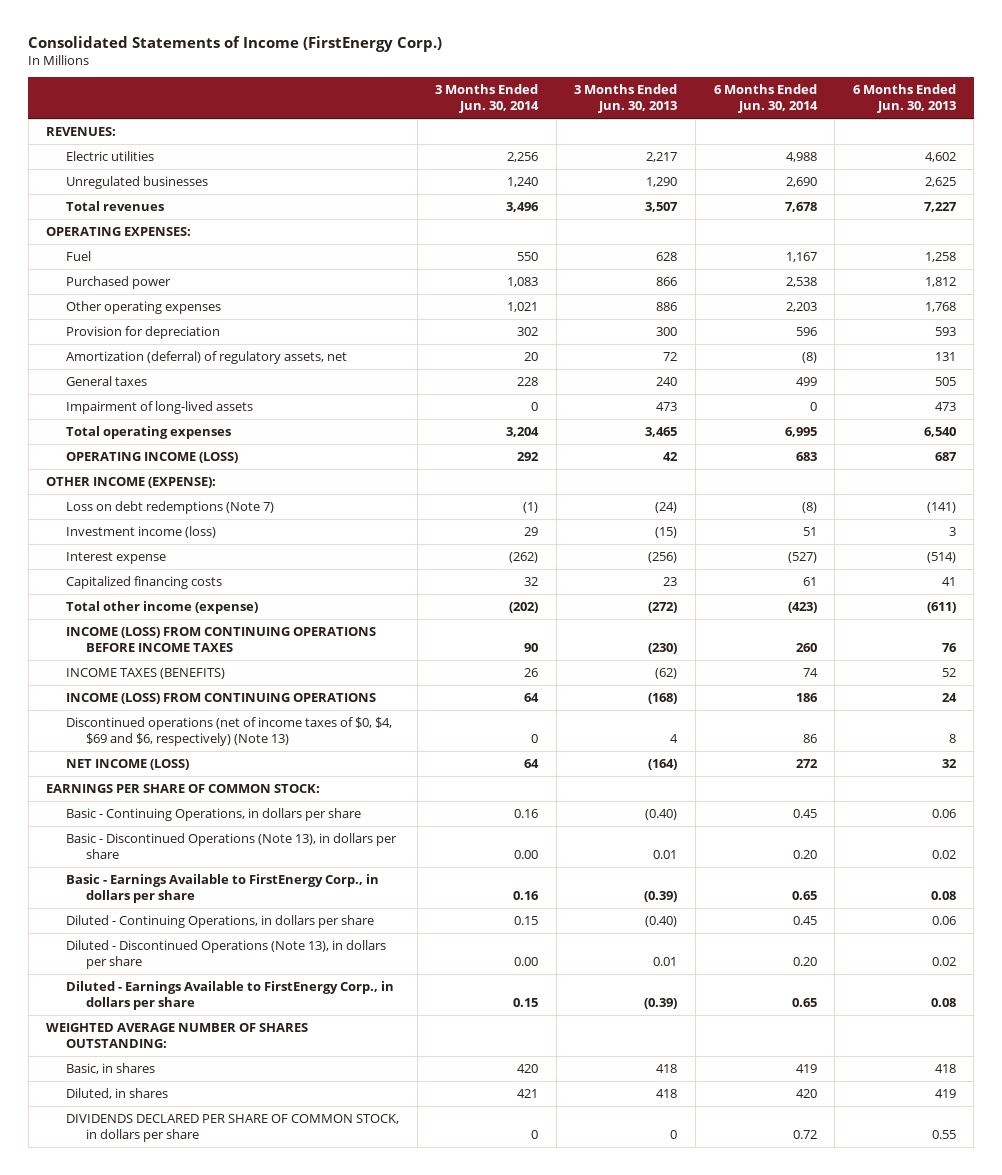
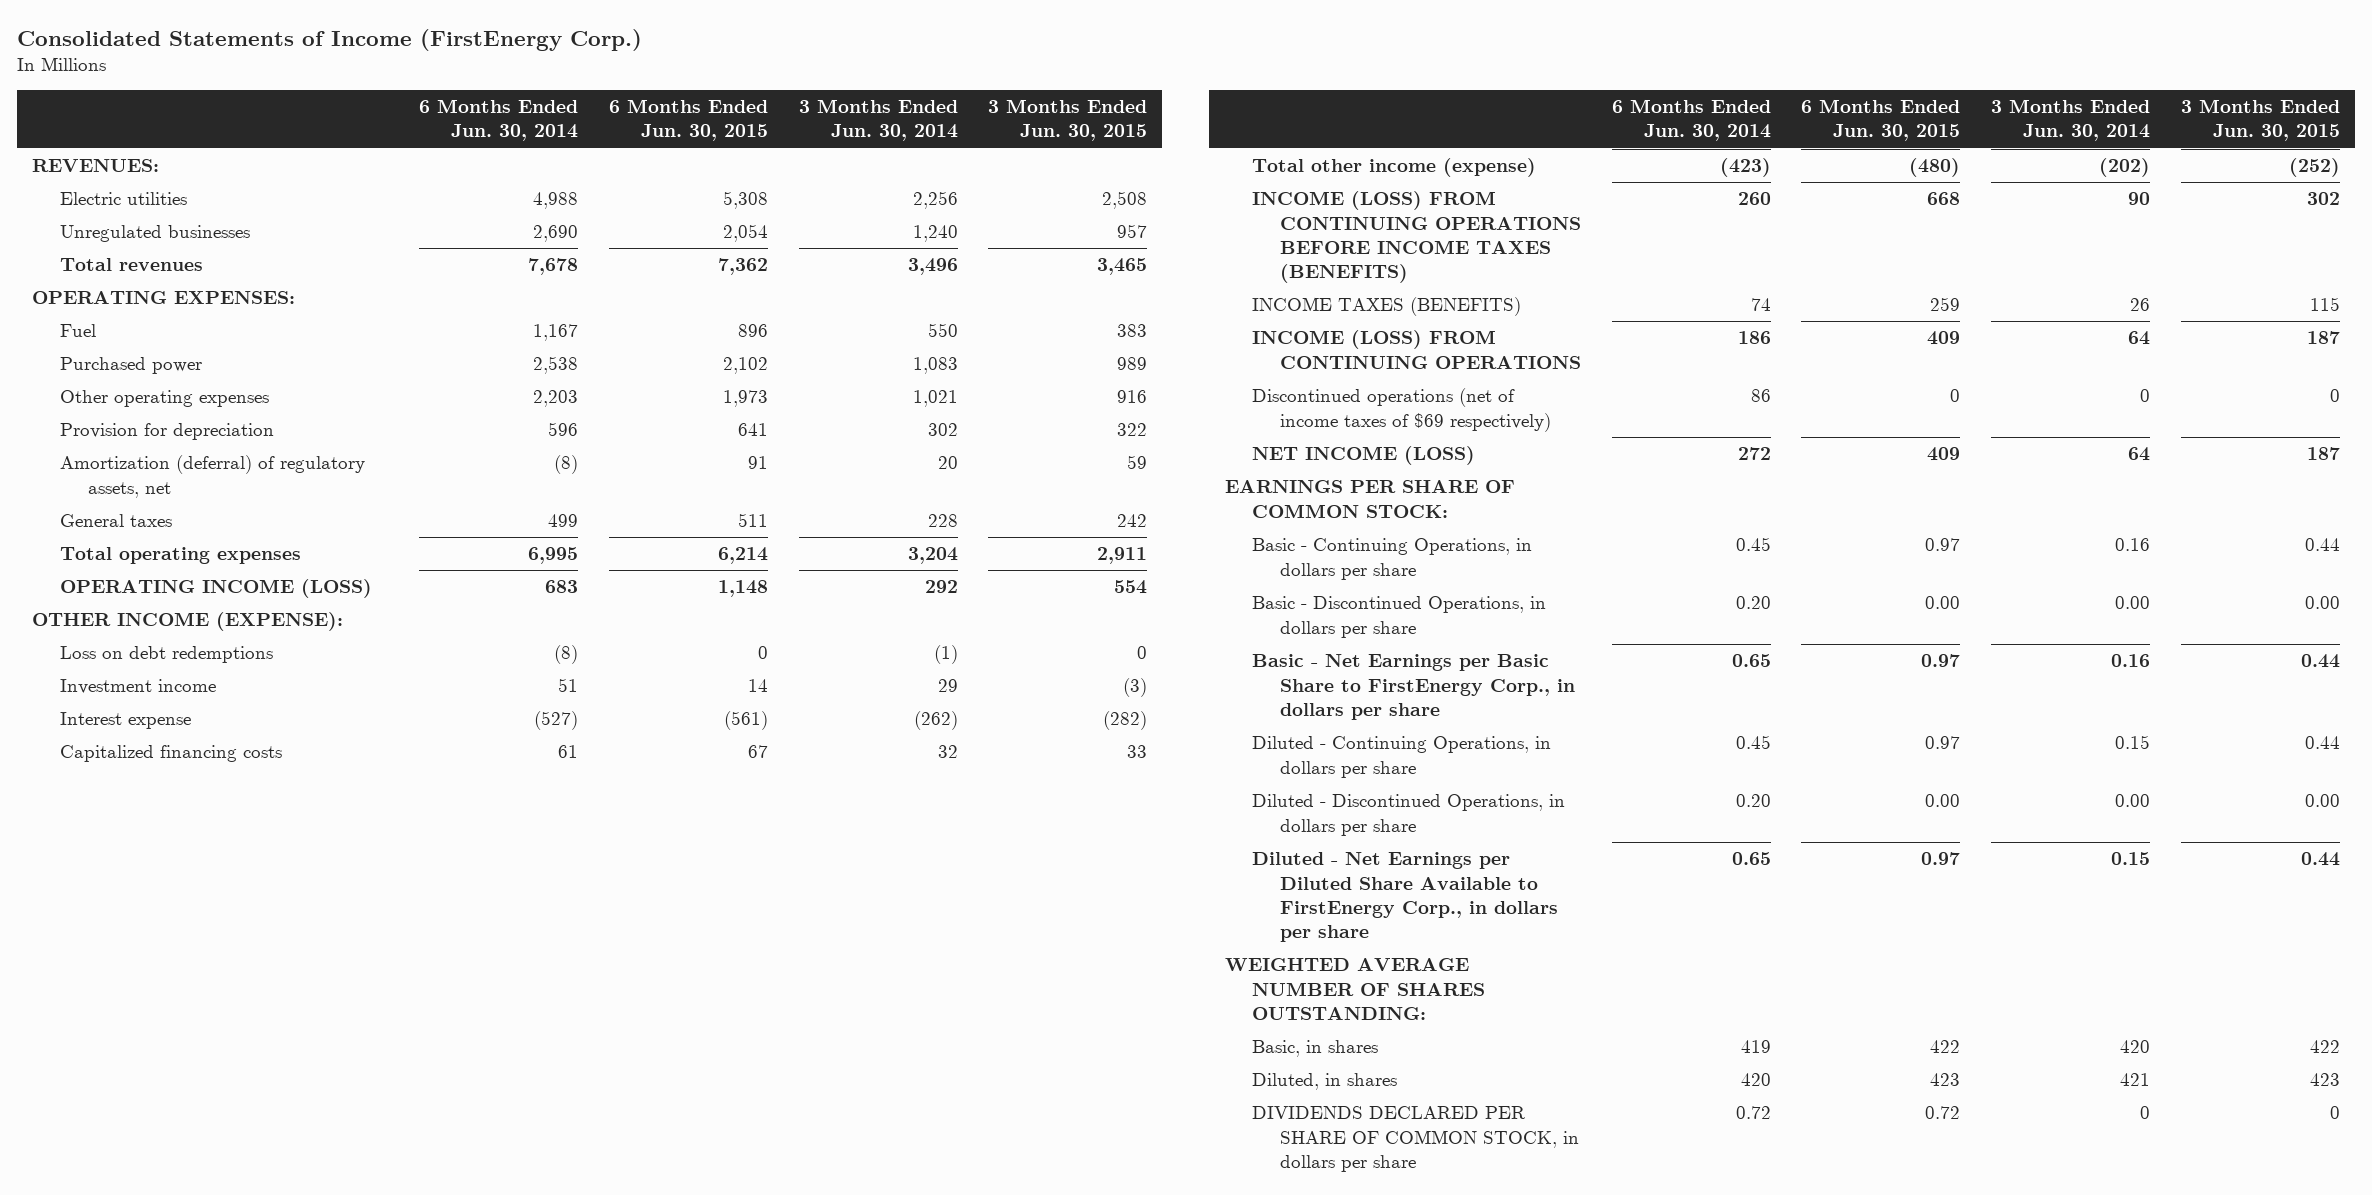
[574,84,678,114] 3 Months Ended Jun. 30, 2013 -> none
[852,84,956,114] 6 Months Ended Jun. 30, 2013 -> none
none -> [608,99,768,142] 6 Months Ended Jun. 30, 2015
none -> [988,99,1148,142] 3 Months Ended Jun. 30, 2015
[65,401,253,415] Impairment of long-lived assets -> none
[65,501,274,515] Loss on debt redemptions (Note 7) -> [59,646,273,664] Loss on debt redemptions
[65,526,216,539] Investment income (loss) -> [59,679,216,695] Investment income
[65,627,376,653] INCOME (LOSS) FROM CONTINUING OPERATIONS BEFORE INCOME TAXES -> [1252,191,1582,284] INCOME (LOSS) FROM CONTINUING OPERATIONS BEFORE INCOME TAXES (BENEFITS)
[65,717,392,747] Discontinued operations (net of income taxes of $0, $4, $69 and $6, respectively) (Note 13) -> [1252,388,1552,432] Discontinued operations (net of income taxes of $69 respectively)
[65,833,397,860] Basic - Discontinued Operations (Note 13), in dollars per share -> [1252,596,1547,638] Basic - Discontinued Operations, in dollars per share
[65,874,379,904] Basic - Earnings Available to FirstEnergy Corp., in dollars per share -> [1252,654,1576,720] Basic - Net Earnings per Basic Share to FirstEnergy Corp., in dollars per share
[65,940,386,970] Diluted - Discontinued Operations (Note 13), in dollars per share -> [1252,794,1566,836] Diluted - Discontinued Operations, in dollars per share
[65,981,394,1011] Diluted - Earnings Available to FirstEnergy Corp., in dollars per share -> [1252,852,1559,943] Diluted - Net Earnings per Diluted Share Available to FirstEnergy Corp., in dollars per share

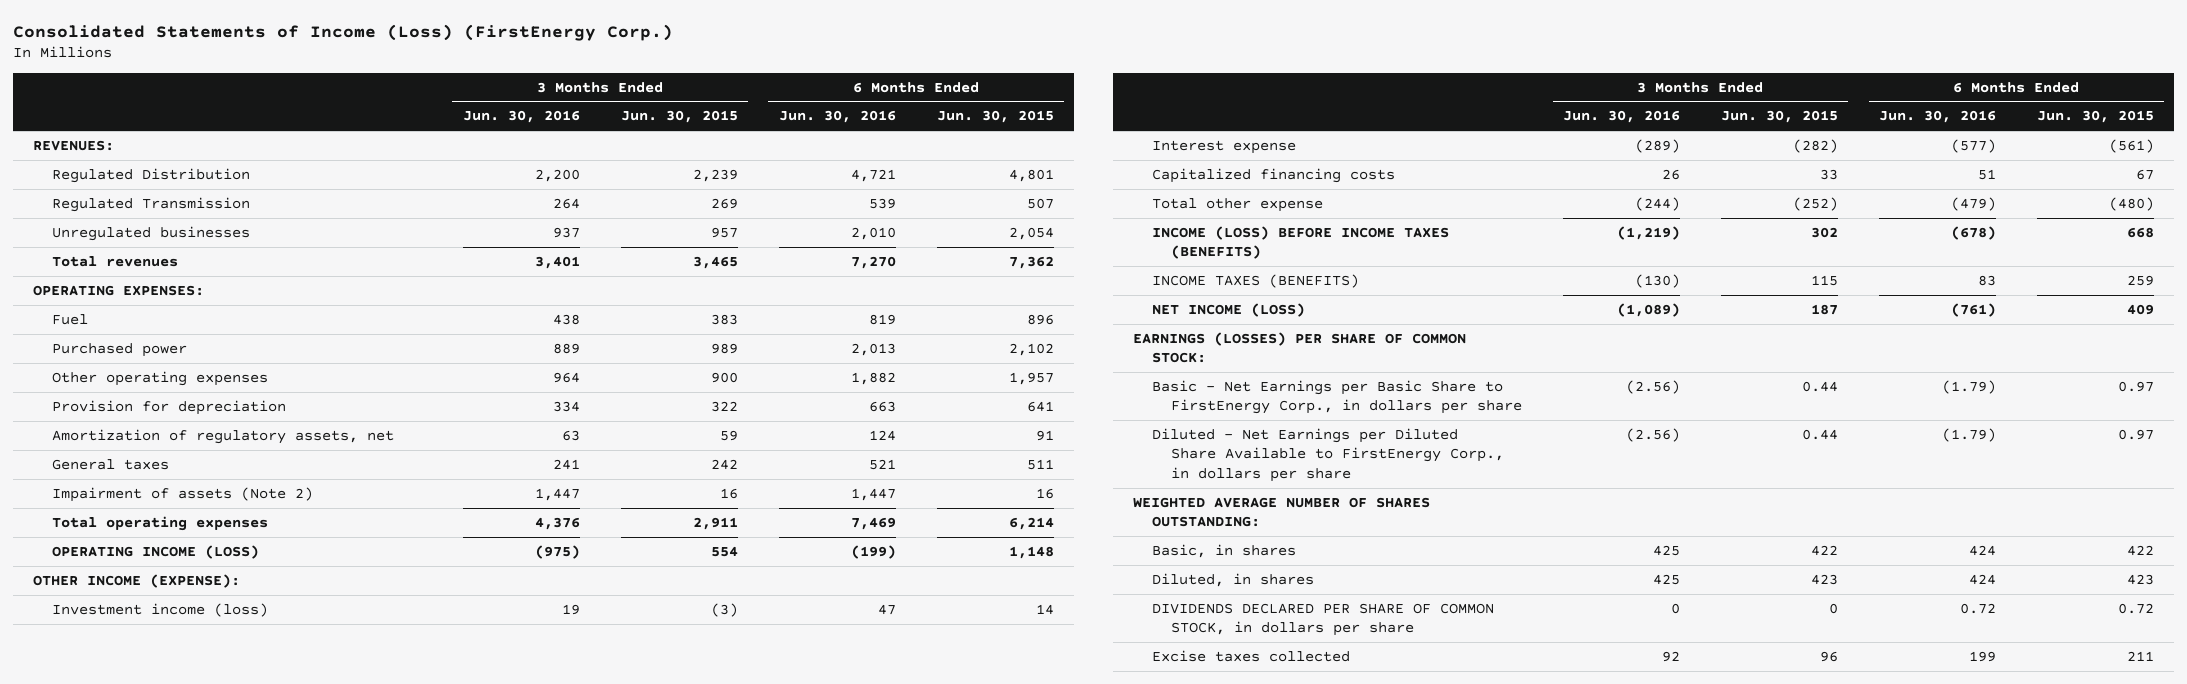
[16,28,642,51] Consolidated Statements of Income (FirstEnergy Corp.) -> [12,23,673,41] Consolidated Statements of Income (Loss) (FirstEnergy Corp.)
[419,99,579,142] 6 Months Ended Jun. 30, 2014 -> none
[798,99,958,142] 3 Months Ended Jun. 30, 2014 -> none
none -> [462,110,580,124] Jun. 30, 2016
none -> [778,110,896,124] Jun. 30, 2016
[59,192,187,206] Electric utilities -> none
none -> [51,167,250,183] Regulated Distribution
none -> [51,196,250,212] Regulated Transmission
[722,390,768,408] 1,973 -> [1008,371,1054,385] 1,957
[1117,390,1148,404] 916 -> [710,371,738,383] 900
[59,455,365,498] Amortization (deferral) of regulatory assets, net -> [51,428,394,444] Amortization of regulatory assets, net
none -> [51,486,313,502] Impairment of assets (Note 2)
[59,646,273,664] Loss on debt redemptions -> none
[59,679,216,695] Investment income -> [51,602,268,617] Investment income (loss)
[1252,158,1537,178] Total other income (expense) -> [1152,197,1324,212] Total other expense
[1252,191,1582,284] INCOME (LOSS) FROM CONTINUING OPERATIONS BEFORE INCOME TAXES (BENEFITS) -> [1152,225,1450,260] INCOME (LOSS) BEFORE INCOME TAXES (BENEFITS)
[1252,330,1582,369] INCOME (LOSS) FROM CONTINUING OPERATIONS -> none
[1252,388,1552,432] Discontinued operations (net of income taxes of $69 respectively) -> none
[1252,538,1533,580] Basic - Continuing Operations, in dollars per share -> none
[1252,596,1547,638] Basic - Discontinued Operations, in dollars per share -> none
[1224,480,1515,518] EARNINGS PER SHARE OF COMMON STOCK: -> [1133,331,1467,364] EARNINGS (LOSSES) PER SHARE OF COMMON STOCK:
[1252,736,1552,778] Diluted - Continuing Operations, in dollars per share -> none
[1252,794,1566,836] Diluted - Discontinued Operations, in dollars per share -> none
none -> [1152,649,1351,662] Excise taxes collected

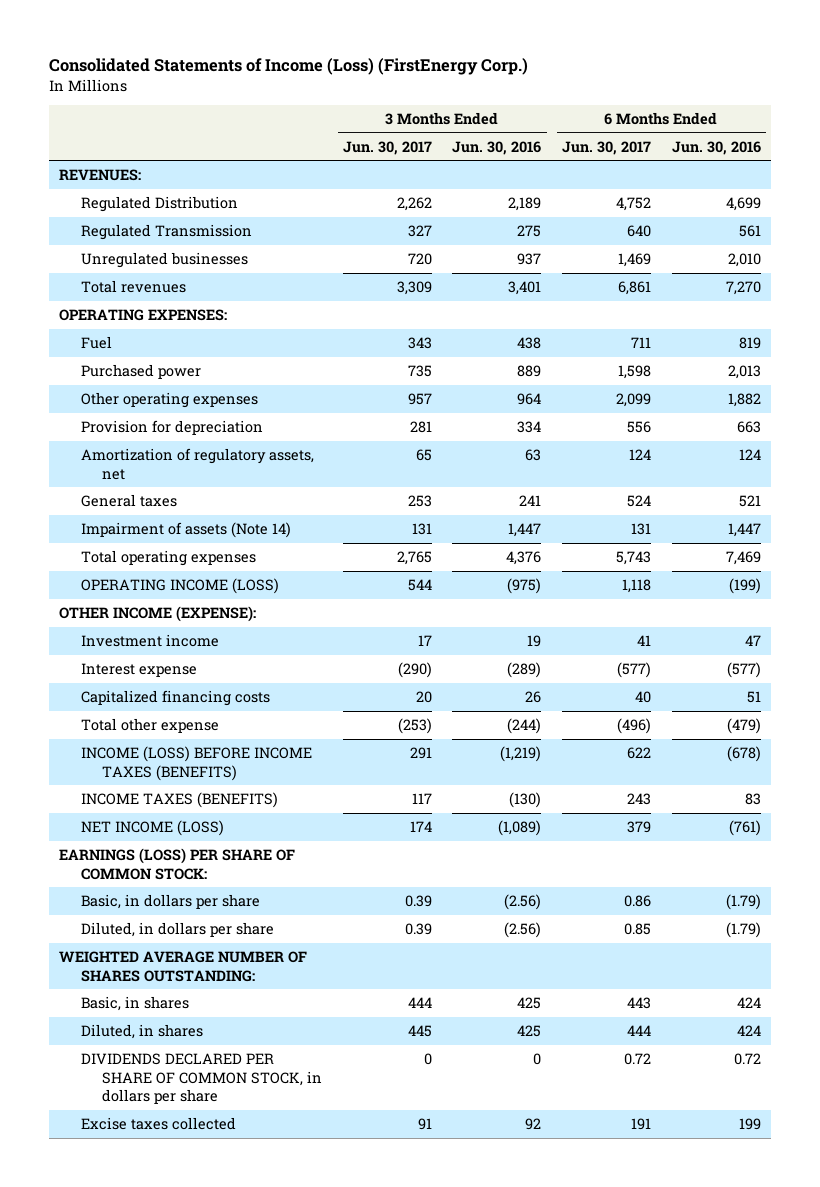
[620,110,738,124] Jun. 30, 2015 -> none
[936,110,1054,124] Jun. 30, 2015 -> none
none -> [342,140,432,155] Jun. 30, 2017
none -> [562,140,652,155] Jun. 30, 2017
[534,168,580,182] 2,200 -> [508,196,542,211] 2,189
[850,168,896,182] 4,721 -> [725,196,761,211] 4,699
[552,197,580,209] 264 -> [517,224,542,237] 275
[868,197,896,209] 539 -> [738,224,761,237] 561
[51,486,313,502] Impairment of assets (Note 2) -> [80,521,291,538] Impairment of assets (Note 14)
[51,602,268,617] Investment income (loss) -> [80,633,219,647] Investment income
[1133,331,1467,364] EARNINGS (LOSSES) PER SHARE OF COMMON STOCK: -> [59,847,296,880] EARNINGS (LOSS) PER SHARE OF COMMON STOCK:
[1152,379,1522,415] Basic - Net Earnings per Basic Share to FirstEnergy Corp., in dollars per share -> [80,893,260,909] Basic, in dollars per share
[1152,427,1504,483] Diluted - Net Earnings per Diluted Share Available to FirstEnergy Corp., in dollars per share -> [80,921,274,937] Diluted, in dollars per share

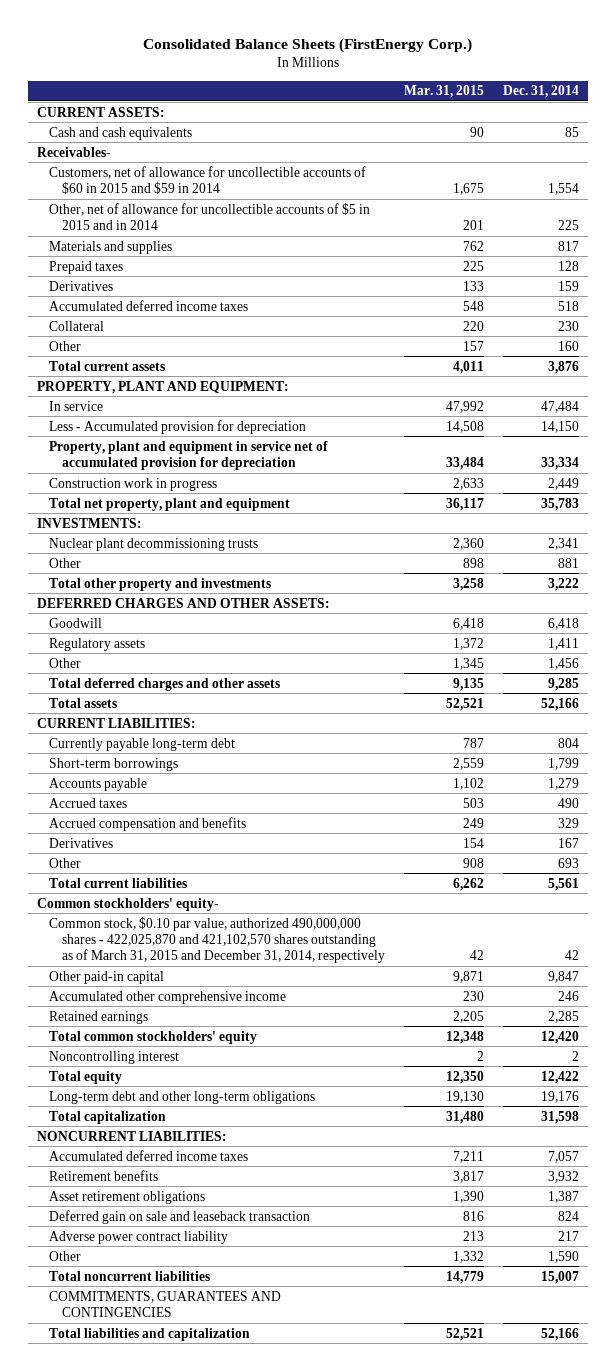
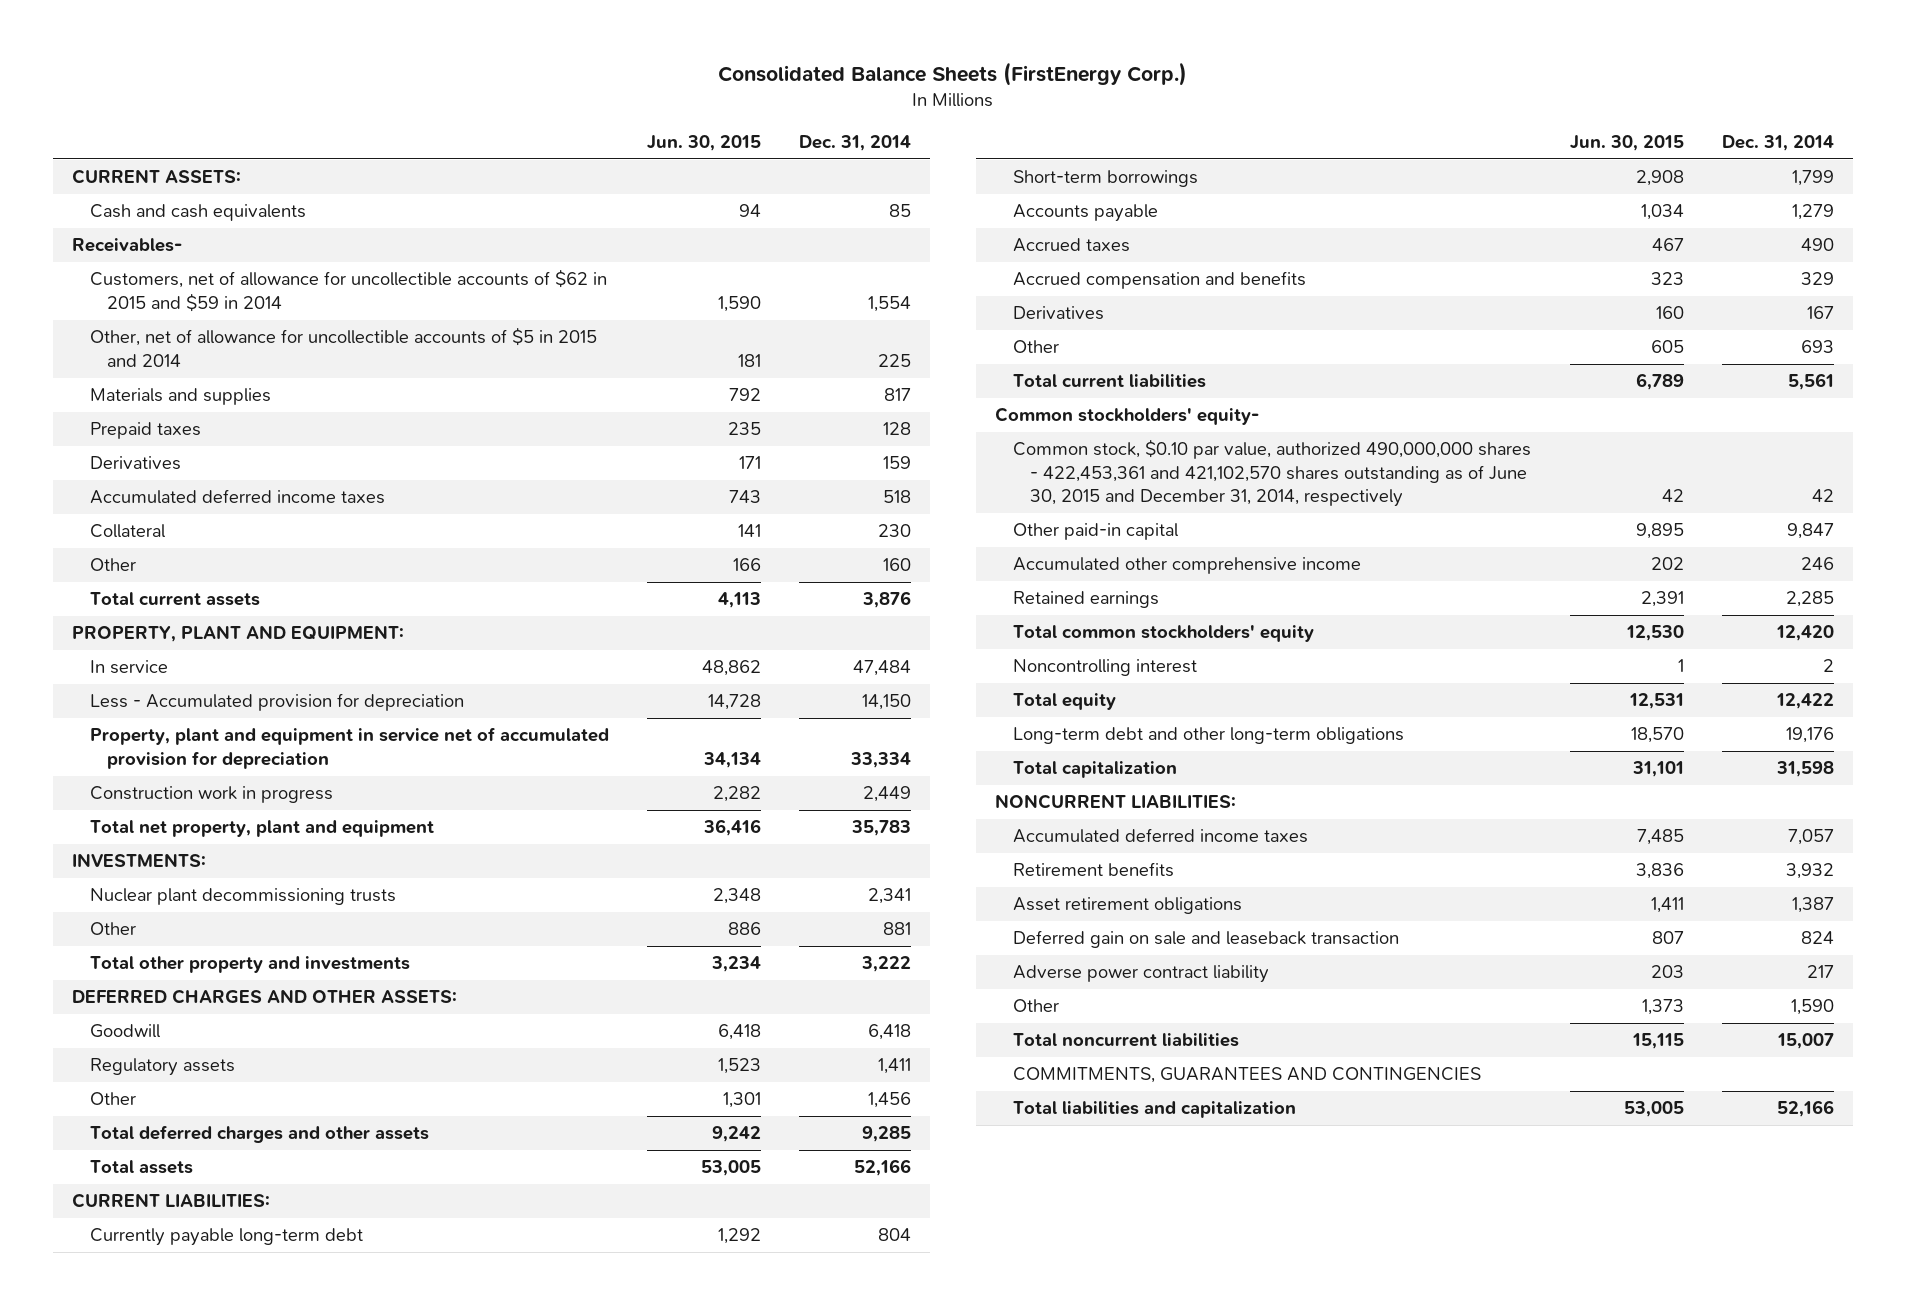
[403,85,484,99] Mar. 31, 2015 -> none
none -> [646,134,761,151] Jun. 30, 2015
[49,165,367,194] Customers, net of allowance for uncollectible accounts of $60 in 2015 and $59 in 2014 -> [89,269,607,312] Customers, net of allowance for uncollectible accounts of $62 in 2015 and $59 in 2014
[49,202,371,230] Other, net of allowance for uncollectible accounts of $5 in 2015 and in 2014 -> [89,327,597,367] Other, net of allowance for uncollectible accounts of $5 in 2015 and 2014
[49,916,385,963] Common stock, $0.10 par value, authorized 490,000,000 shares - 422,025,870 and 421,102,570 shares outstanding as of March 31, 2015 and December 31, 2014, respectively -> [1012,439,1531,508] Common stock, $0.10 par value, authorized 490,000,000 shares - 422,453,361 and 421,102,570 shares outstanding as of June 30, 2015 and December 31, 2014, respectively

